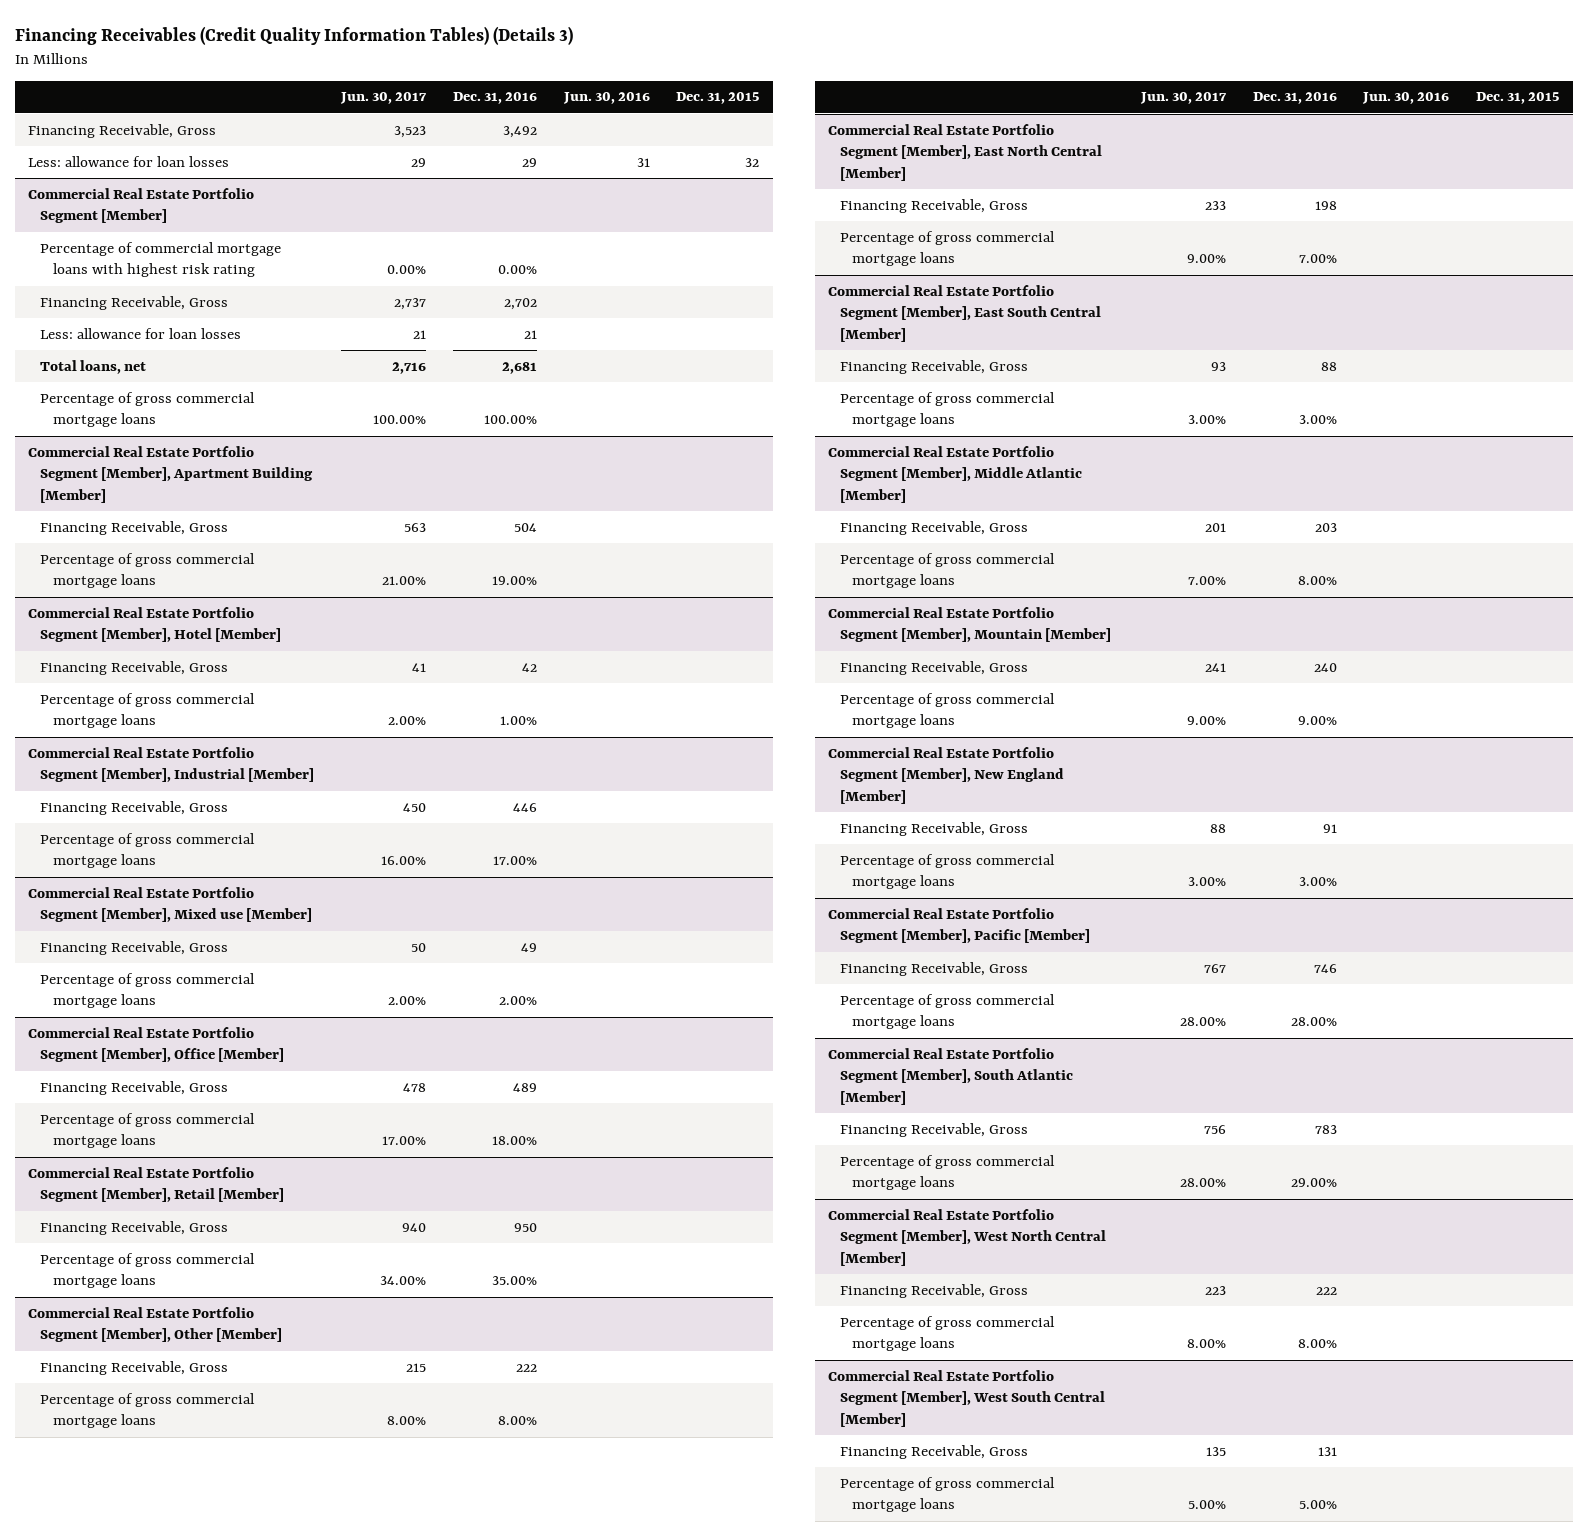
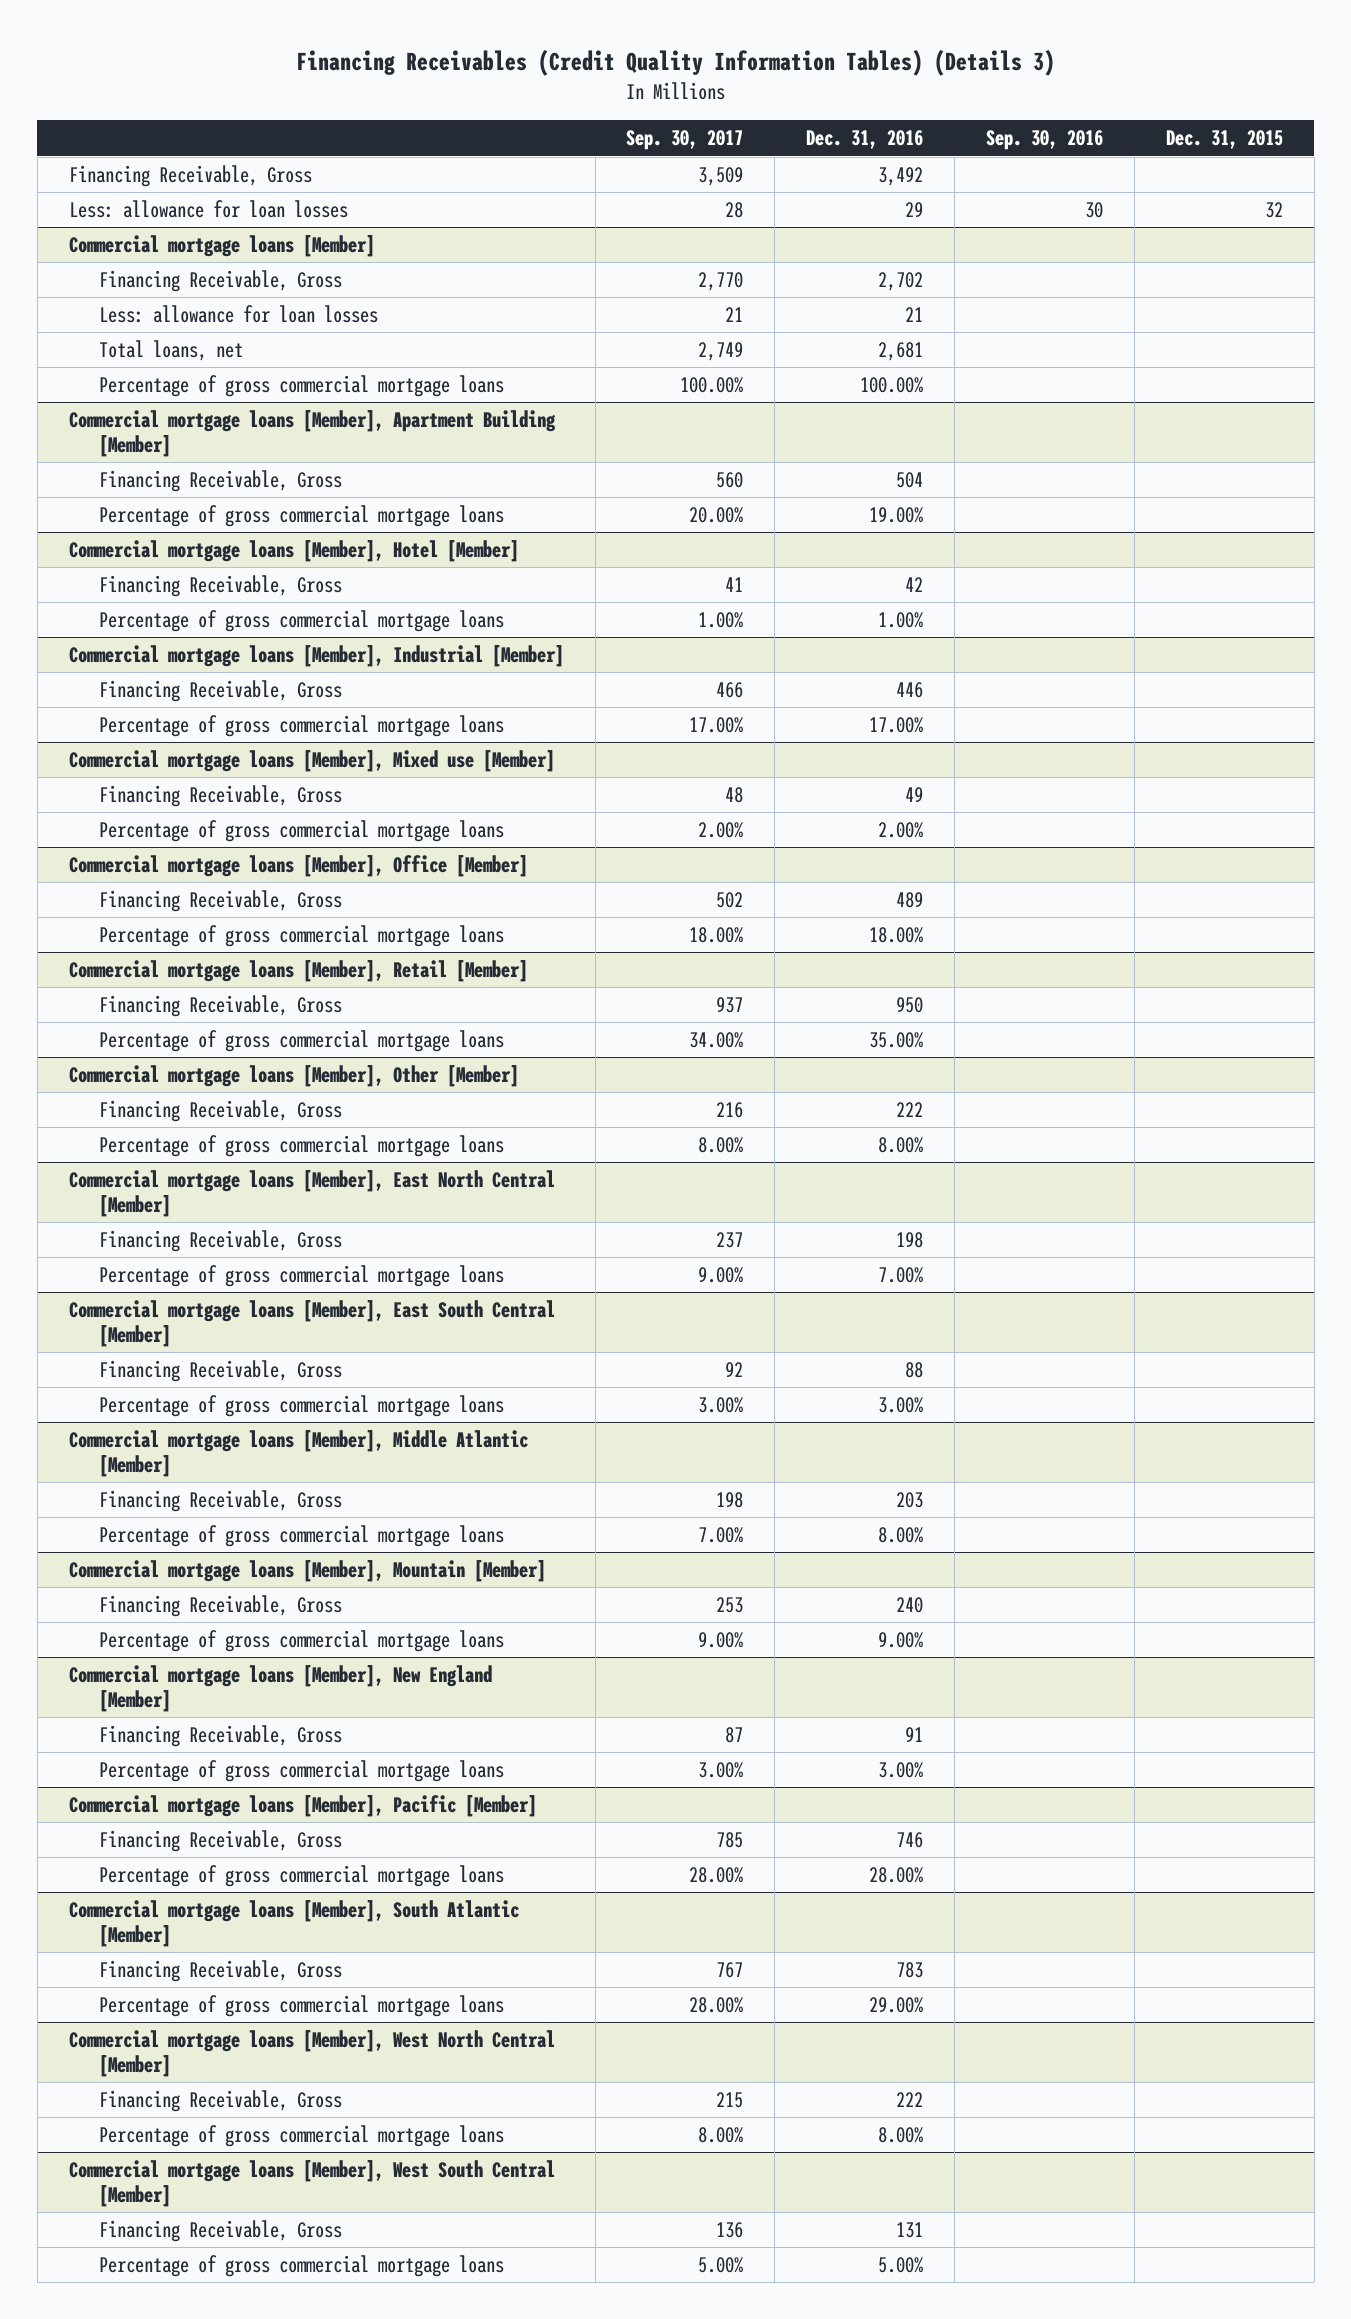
[340,92,428,105] Jun. 30, 2017 -> none
[562,92,650,105] Jun. 30, 2016 -> none
none -> [626,130,744,151] Sep. 30, 2017
none -> [986,130,1104,151] Sep. 30, 2016
[40,241,282,278] Percentage of commercial mortgage loans with highest risk rating -> none
[28,187,255,224] Commercial Real Estate Portfolio Segment [Member] -> [68,235,375,258] Commercial mortgage loans [Member]
[28,445,314,504] Commercial Real Estate Portfolio Segment [Member], Apartment Building [Member] -> none
none -> [68,410,556,457] Commercial mortgage loans [Member], Apartment Building [Member]
[28,606,282,643] Commercial Real Estate Portfolio Segment [Member], Hotel [Member] -> none
none -> [68,540,519,563] Commercial mortgage loans [Member], Hotel [Member]
[28,746,315,783] Commercial Real Estate Portfolio Segment [Member], Industrial [Member] -> none
none -> [68,645,564,668] Commercial mortgage loans [Member], Industrial [Member]
[28,886,313,923] Commercial Real Estate Portfolio Segment [Member], Mixed use [Member] -> none
none -> [68,750,555,773] Commercial mortgage loans [Member], Mixed use [Member]
[28,1026,285,1063] Commercial Real Estate Portfolio Segment [Member], Office [Member] -> none
none -> [68,855,528,878] Commercial mortgage loans [Member], Office [Member]
[28,1166,285,1203] Commercial Real Estate Portfolio Segment [Member], Retail [Member] -> none
none -> [68,960,528,983] Commercial mortgage loans [Member], Retail [Member]
[28,1306,283,1343] Commercial Real Estate Portfolio Segment [Member], Other [Member] -> none
none -> [68,1065,519,1088] Commercial mortgage loans [Member], Other [Member]
[828,123,1103,182] Commercial Real Estate Portfolio Segment [Member], East North Central [Member] -> none
none -> [68,1170,555,1217] Commercial mortgage loans [Member], East North Central [Member]
[828,284,1102,343] Commercial Real Estate Portfolio Segment [Member], East South Central [Member] -> none
none -> [68,1300,555,1347] Commercial mortgage loans [Member], East South Central [Member]
[828,445,1083,504] Commercial Real Estate Portfolio Segment [Member], Middle Atlantic [Member] -> none
none -> [68,1430,528,1477] Commercial mortgage loans [Member], Middle Atlantic [Member]
[828,606,1112,643] Commercial Real Estate Portfolio Segment [Member], Mountain [Member] -> none
none -> [68,1560,546,1583] Commercial mortgage loans [Member], Mountain [Member]
[828,746,1065,805] Commercial Real Estate Portfolio Segment [Member], New England [Member] -> none
none -> [68,1665,492,1712] Commercial mortgage loans [Member], New England [Member]
[828,907,1091,944] Commercial Real Estate Portfolio Segment [Member], Pacific [Member] -> none
none -> [68,1795,537,1818] Commercial mortgage loans [Member], Pacific [Member]
[828,1047,1074,1106] Commercial Real Estate Portfolio Segment [Member], South Atlantic [Member] -> none
none -> [68,1900,519,1947] Commercial mortgage loans [Member], South Atlantic [Member]
[828,1208,1107,1267] Commercial Real Estate Portfolio Segment [Member], West North Central [Member] -> none
none -> [68,2030,555,2077] Commercial mortgage loans [Member], West North Central [Member]
[828,1369,1106,1428] Commercial Real Estate Portfolio Segment [Member], West South Central [Member] -> none
none -> [68,2160,555,2207] Commercial mortgage loans [Member], West South Central [Member]

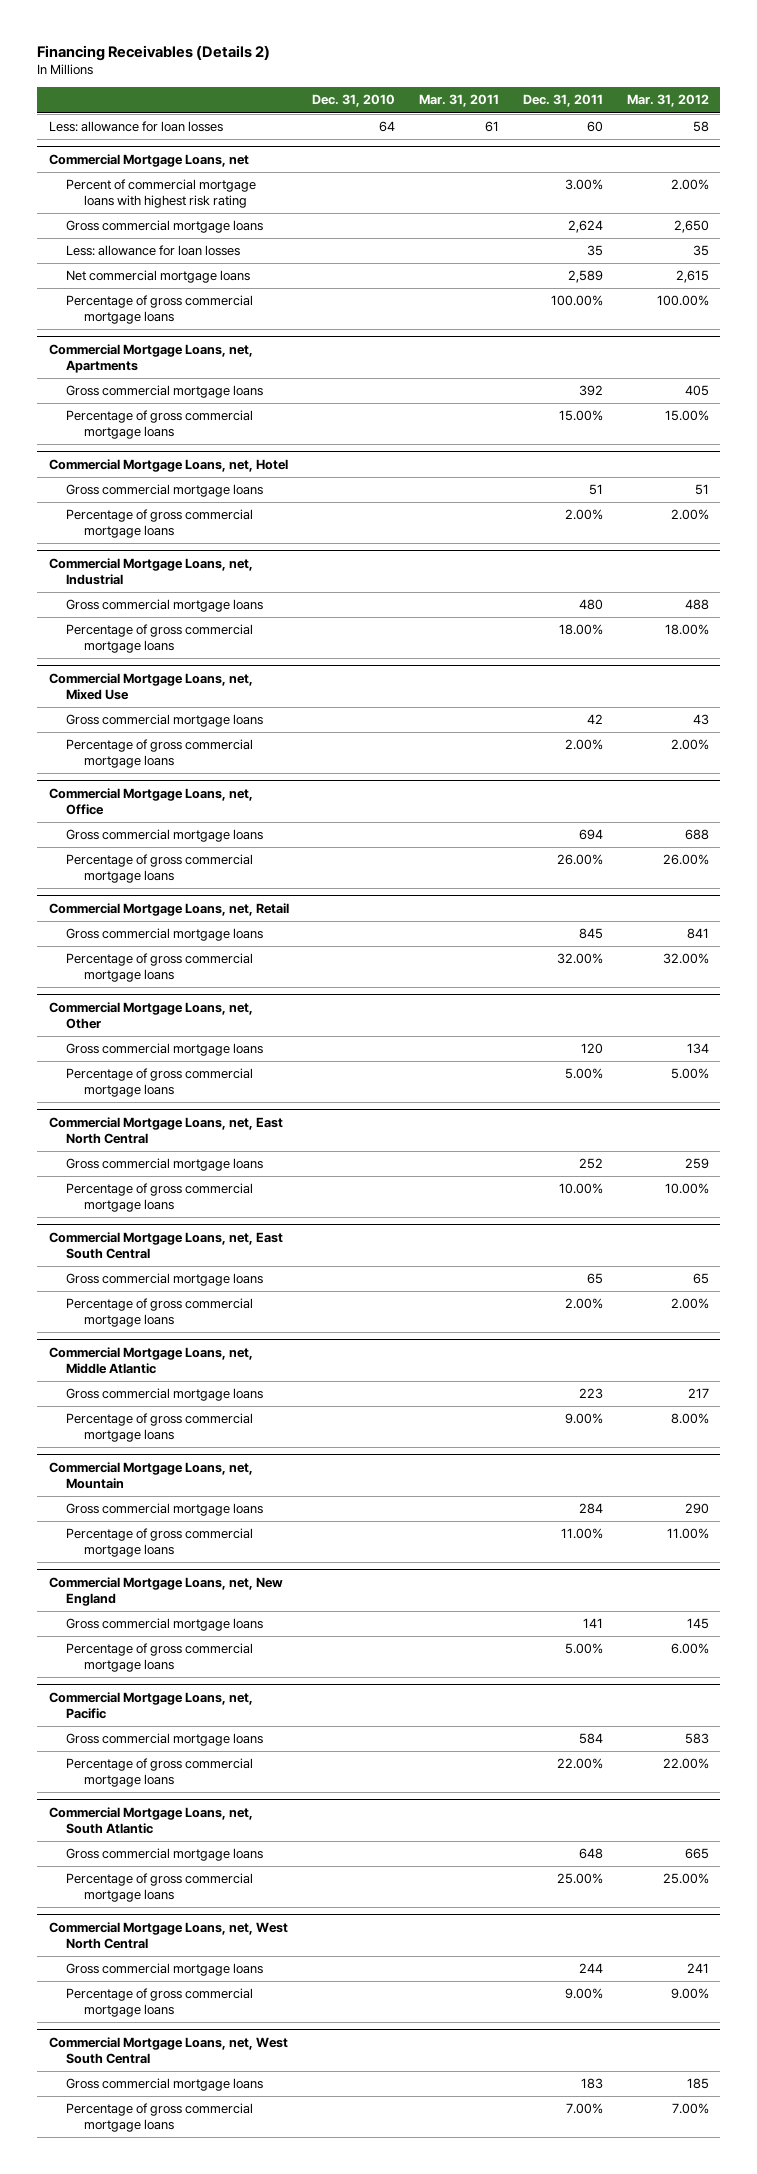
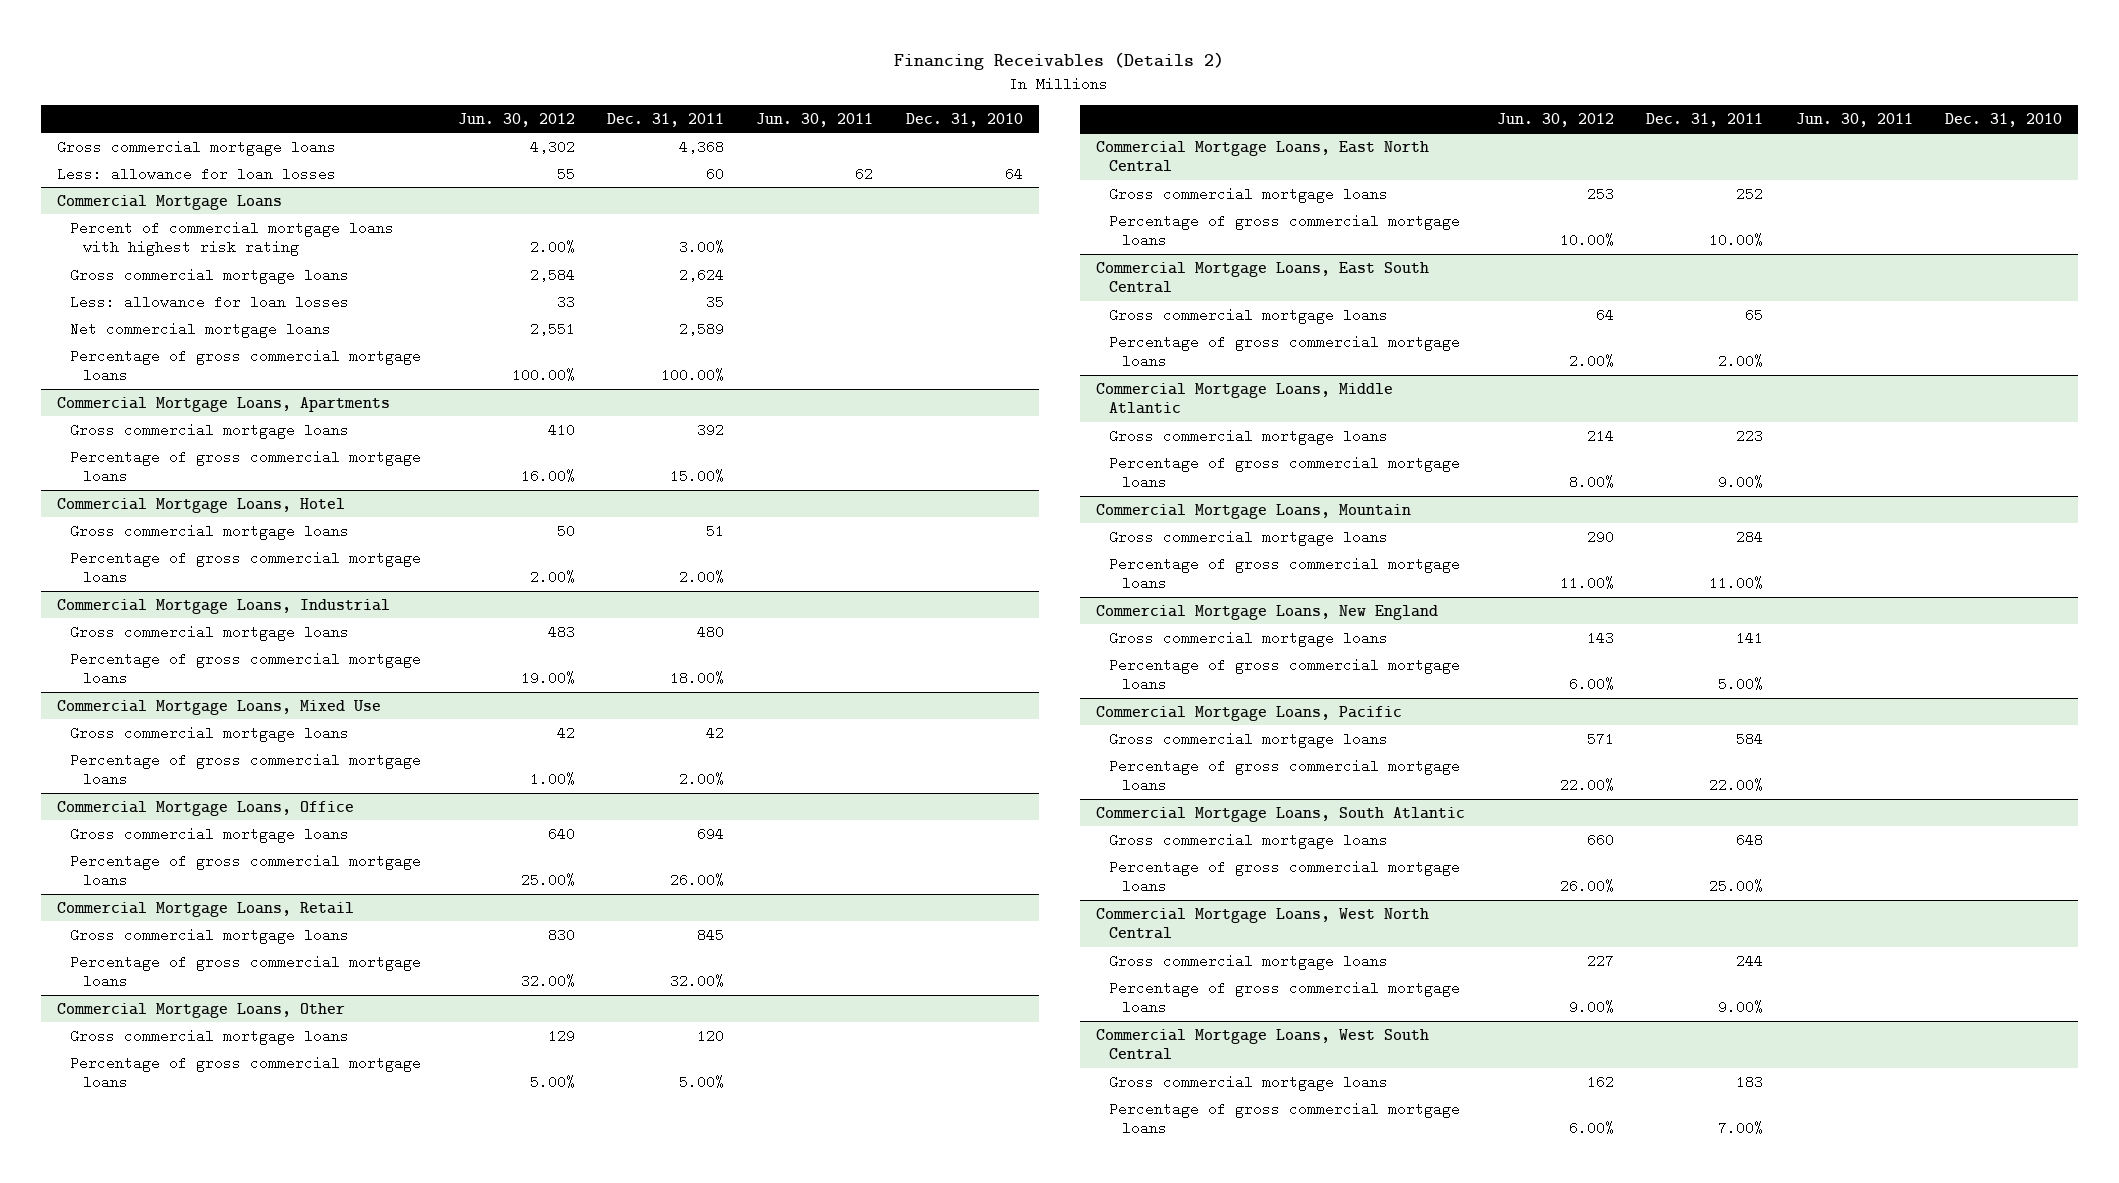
[419,94,500,108] Mar. 31, 2011 -> none
[626,94,709,108] Mar. 31, 2012 -> none
none -> [458,112,576,127] Jun. 30, 2012
none -> [756,112,874,127] Jun. 30, 2011
none -> [56,139,336,156] Gross commercial mortgage loans
[48,154,249,168] Commercial Mortgage Loans, net -> [56,194,282,210] Commercial Mortgage Loans
[48,344,253,373] Commercial Mortgage Loans, net, Apartments -> [56,396,390,412] Commercial Mortgage Loans, Apartments
[48,459,288,473] Commercial Mortgage Loans, net, Hotel -> [56,497,345,513] Commercial Mortgage Loans, Hotel
[48,558,253,585] Commercial Mortgage Loans, net, Industrial -> [56,598,390,614] Commercial Mortgage Loans, Industrial
[48,673,253,700] Commercial Mortgage Loans, net, Mixed Use -> [56,699,381,715] Commercial Mortgage Loans, Mixed Use
[48,788,253,815] Commercial Mortgage Loans, net, Office -> [56,800,354,816] Commercial Mortgage Loans, Office
[48,903,289,917] Commercial Mortgage Loans, net, Retail -> [56,901,354,917] Commercial Mortgage Loans, Retail
[48,1002,253,1029] Commercial Mortgage Loans, net, Other -> [56,1002,345,1018] Commercial Mortgage Loans, Other
[48,1117,283,1144] Commercial Mortgage Loans, net, East North Central -> [1096,140,1430,173] Commercial Mortgage Loans, East North Central
[48,1232,283,1259] Commercial Mortgage Loans, net, East South Central -> [1096,261,1430,294] Commercial Mortgage Loans, East South Central
[48,1347,253,1374] Commercial Mortgage Loans, net, Middle Atlantic -> [1096,382,1394,415] Commercial Mortgage Loans, Middle Atlantic
[48,1462,253,1489] Commercial Mortgage Loans, net, Mountain -> [1096,503,1412,519] Commercial Mortgage Loans, Mountain
[48,1577,283,1606] Commercial Mortgage Loans, net, New England -> [1096,604,1439,620] Commercial Mortgage Loans, New England
[48,1692,253,1719] Commercial Mortgage Loans, net, Pacific -> [1096,705,1403,721] Commercial Mortgage Loans, Pacific
[48,1807,253,1834] Commercial Mortgage Loans, net, South Atlantic -> [1096,806,1466,822] Commercial Mortgage Loans, South Atlantic
[48,1922,288,1949] Commercial Mortgage Loans, net, West North Central -> [1096,907,1430,940] Commercial Mortgage Loans, West North Central
[48,2037,288,2064] Commercial Mortgage Loans, net, West South Central -> [1096,1028,1430,1061] Commercial Mortgage Loans, West South Central

